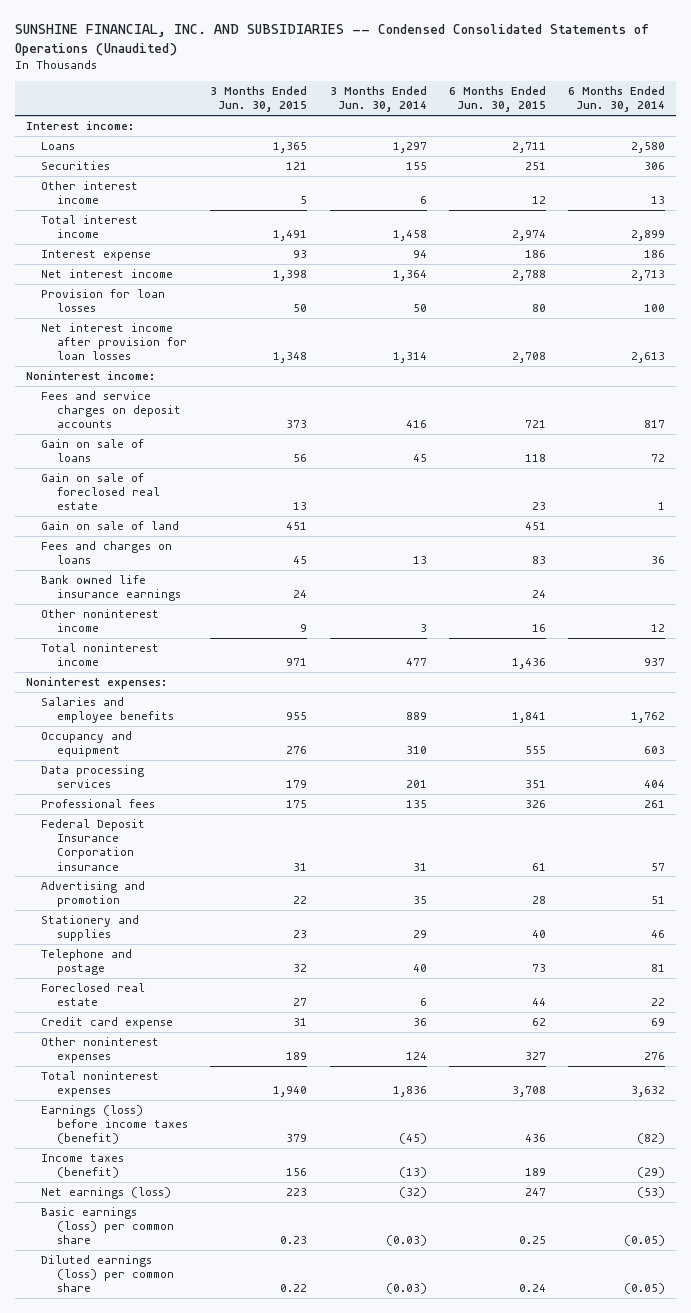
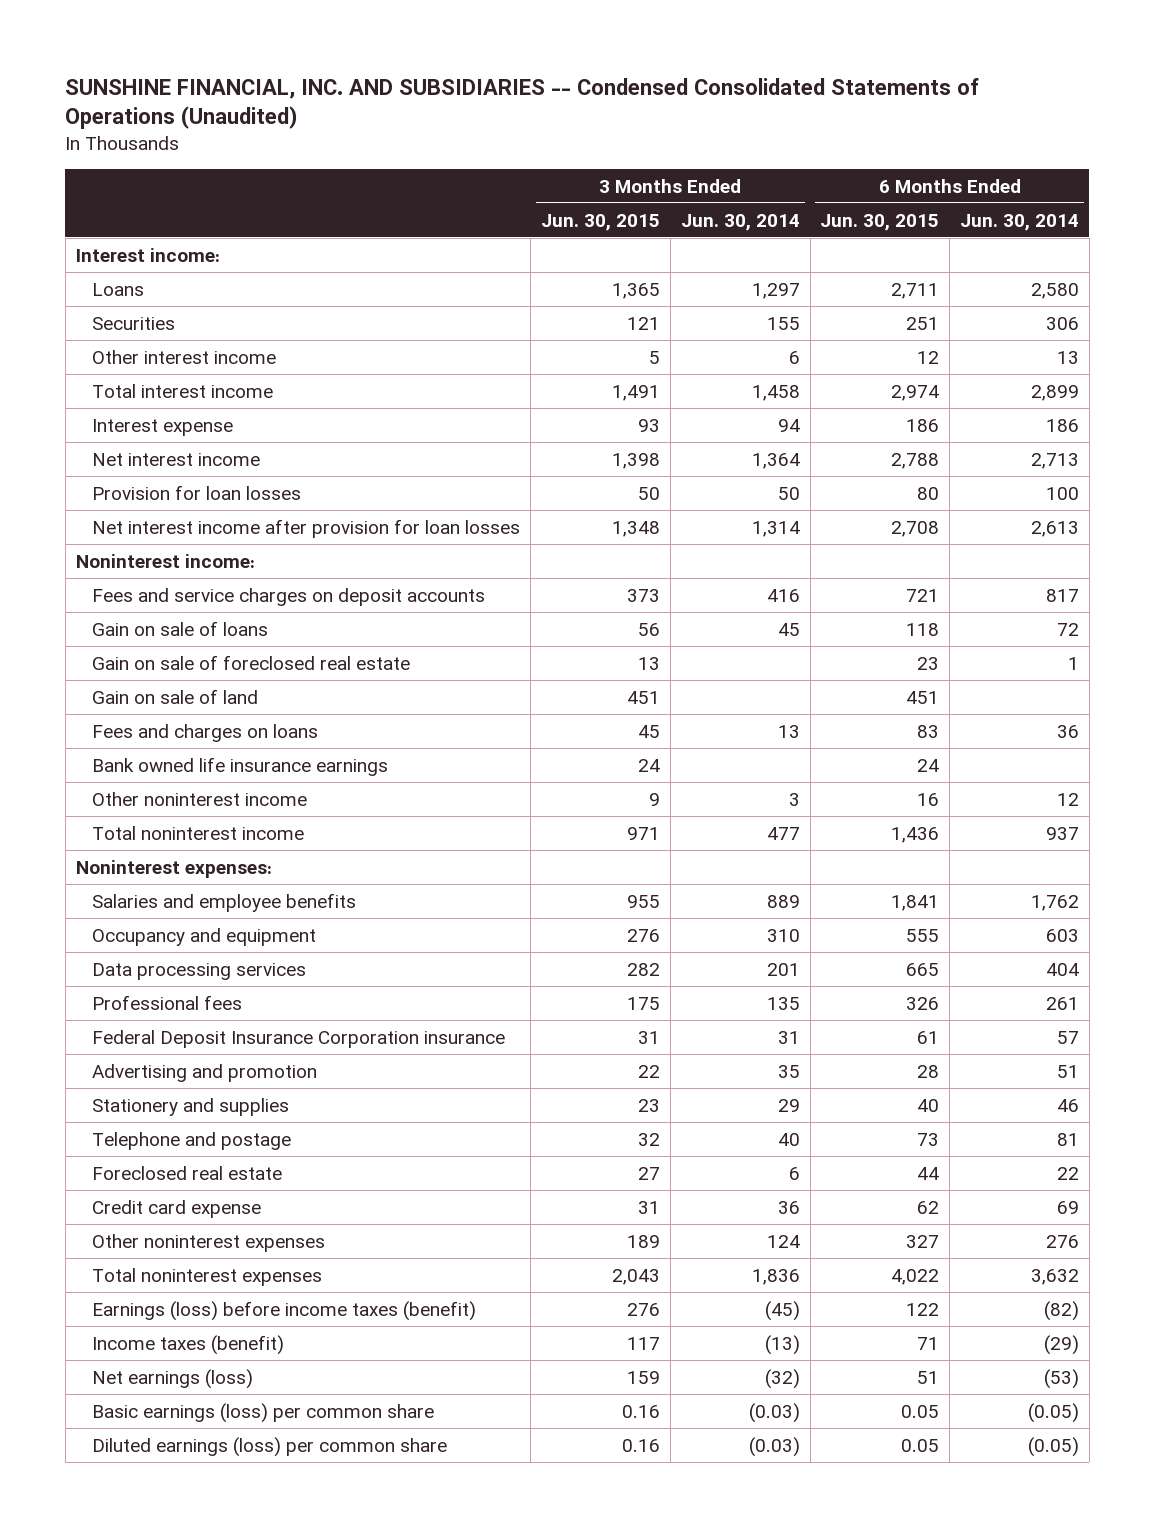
[286,780,308,789] 179 -> [627,962,661,976] 282
[524,780,546,789] 351 -> [906,962,940,976] 665
[273,1086,308,1098] 1,940 -> [612,1268,661,1285] 2,043
[511,1086,546,1098] 3,708 -> [891,1268,940,1285] 4,022
[286,1134,308,1143] 379 -> [627,1302,661,1316] 276
[524,1134,546,1143] 436 -> [906,1302,940,1316] 122
[286,1168,308,1177] 156 -> [627,1336,661,1350] 117
[524,1168,546,1177] 189 -> [917,1336,940,1350] 71
[286,1187,308,1196] 223 -> [627,1370,661,1384] 159
[524,1187,546,1196] 247 -> [917,1370,940,1384] 51
[280,1236,308,1245] 0.23 -> [622,1404,661,1418] 0.16
[518,1236,546,1245] 0.25 -> [901,1404,940,1418] 0.05
[280,1284,308,1293] 0.22 -> [622,1438,661,1452] 0.16
[518,1284,546,1293] 0.24 -> [901,1438,940,1452] 0.05

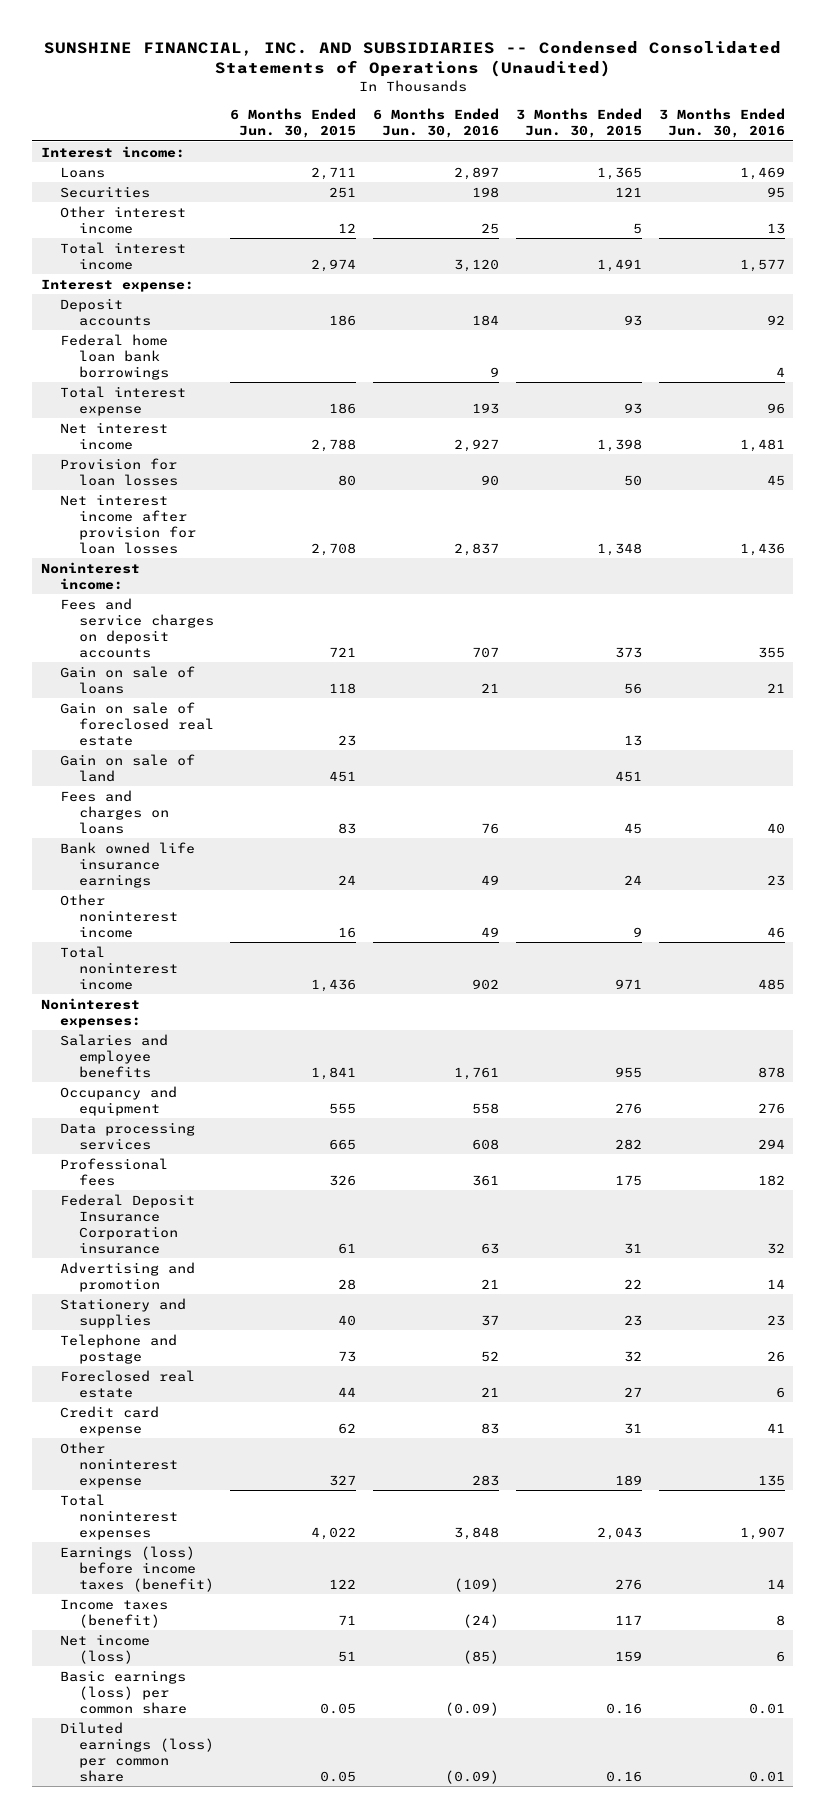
[680,213,800,231] Jun. 30, 2014 -> none
[960,213,1080,231] Jun. 30, 2014 -> none
none -> [373,107,500,138] 6 Months Ended Jun. 30, 2016
none -> [658,107,785,138] 3 Months Ended Jun. 30, 2016
none -> [40,278,194,292] Interest expense:
none -> [59,297,151,326] Deposit accounts
none -> [59,333,169,380] Federal home loan bank borrowings
[92,418,234,436] Interest expense -> [59,385,186,416] Total interest expense
[92,1233,326,1252] Other noninterest expenses -> [59,1441,178,1488] Other noninterest expense
[92,1368,254,1389] Net earnings (loss) -> [59,1633,150,1664] Net income (loss)

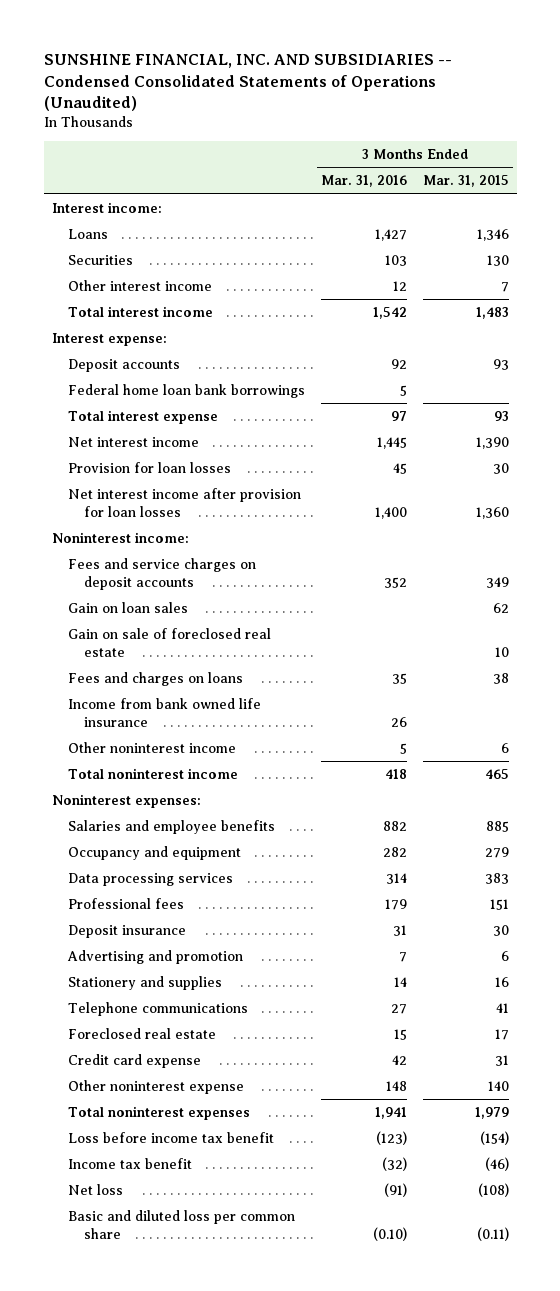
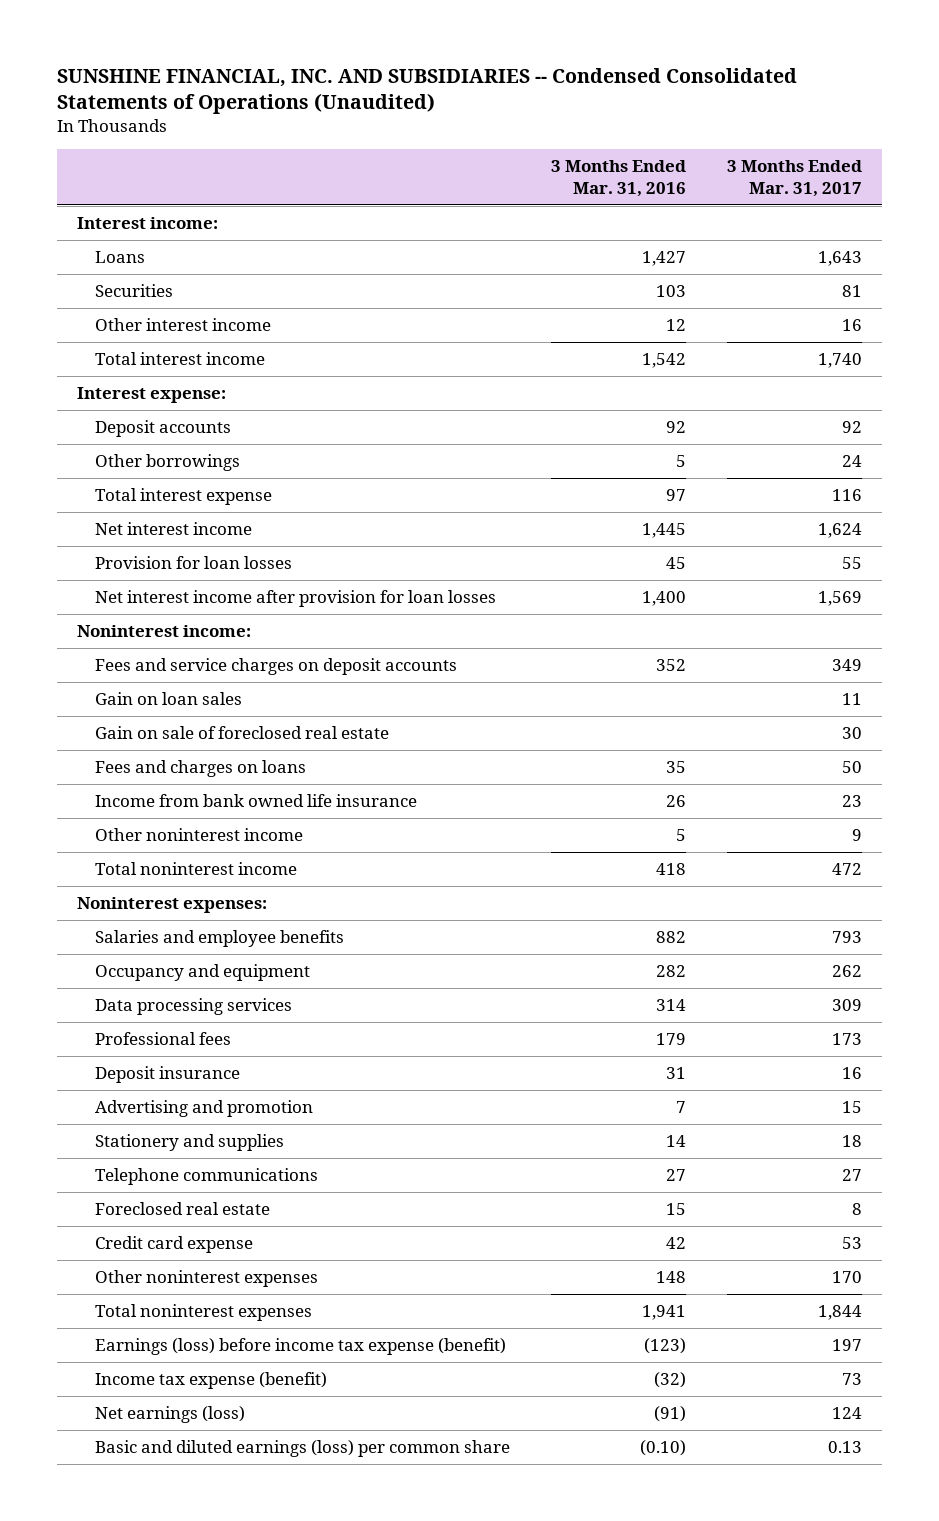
[422,175,509,188] Mar. 31, 2015 -> none
none -> [726,160,862,197] 3 Months Ended Mar. 31, 2017
[67,383,305,398] Federal home loan bank borrowings -> none
none -> [95,454,241,472] Other borrowings
[67,1079,244,1094] Other noninterest expense -> [95,1270,319,1288] Other noninterest expenses
[67,1131,274,1143] Loss before income tax benefit -> [95,1338,507,1356] Earnings (loss) before income tax expense (benefit)
[67,1157,192,1169] Income tax benefit -> [95,1372,328,1390] Income tax expense (benefit)
[67,1183,123,1195] Net loss -> [95,1406,246,1424] Net earnings (loss)
[67,1209,295,1239] Basic and diluted loss per common share -> [95,1440,511,1458] Basic and diluted earnings (loss) per common share

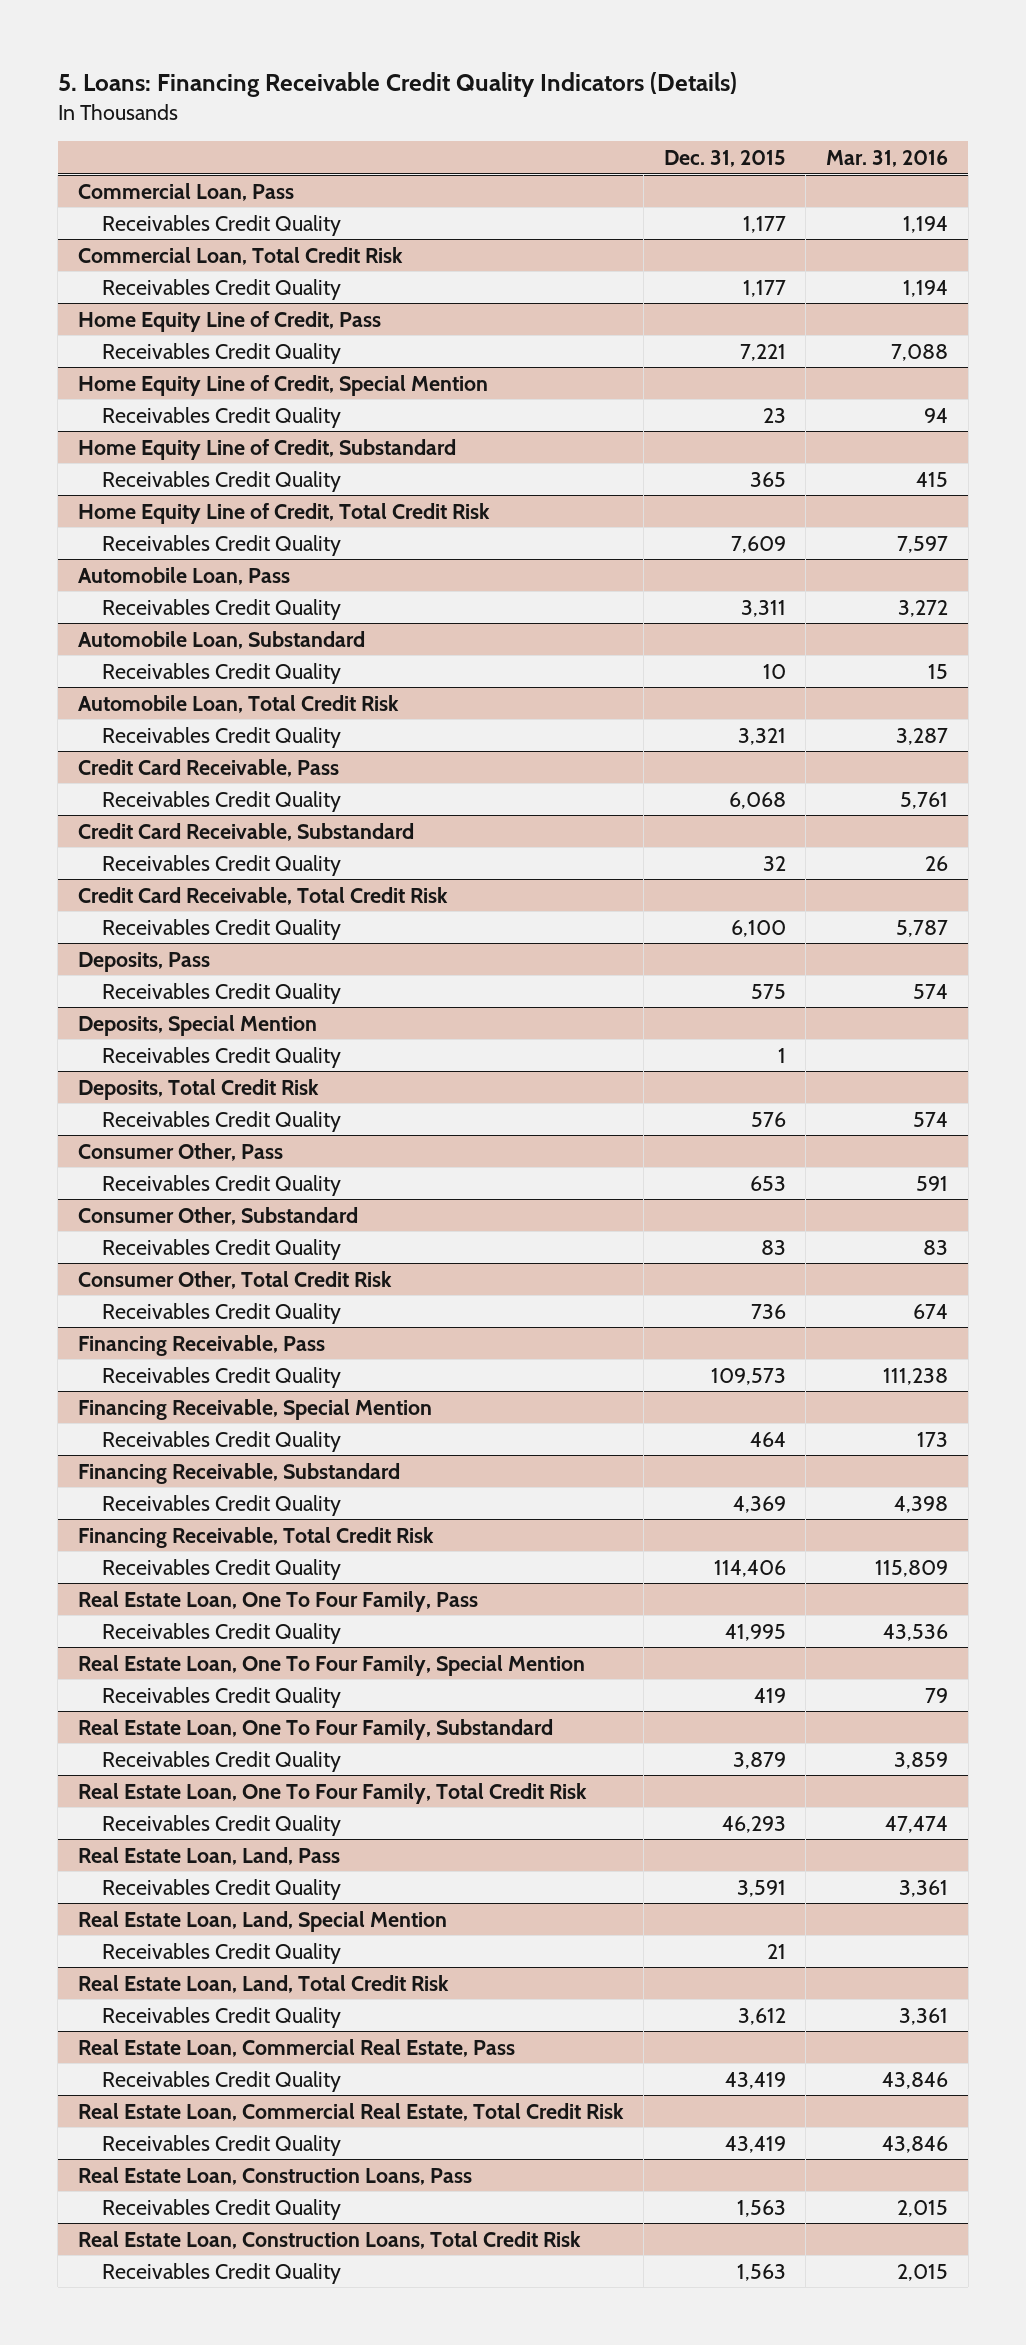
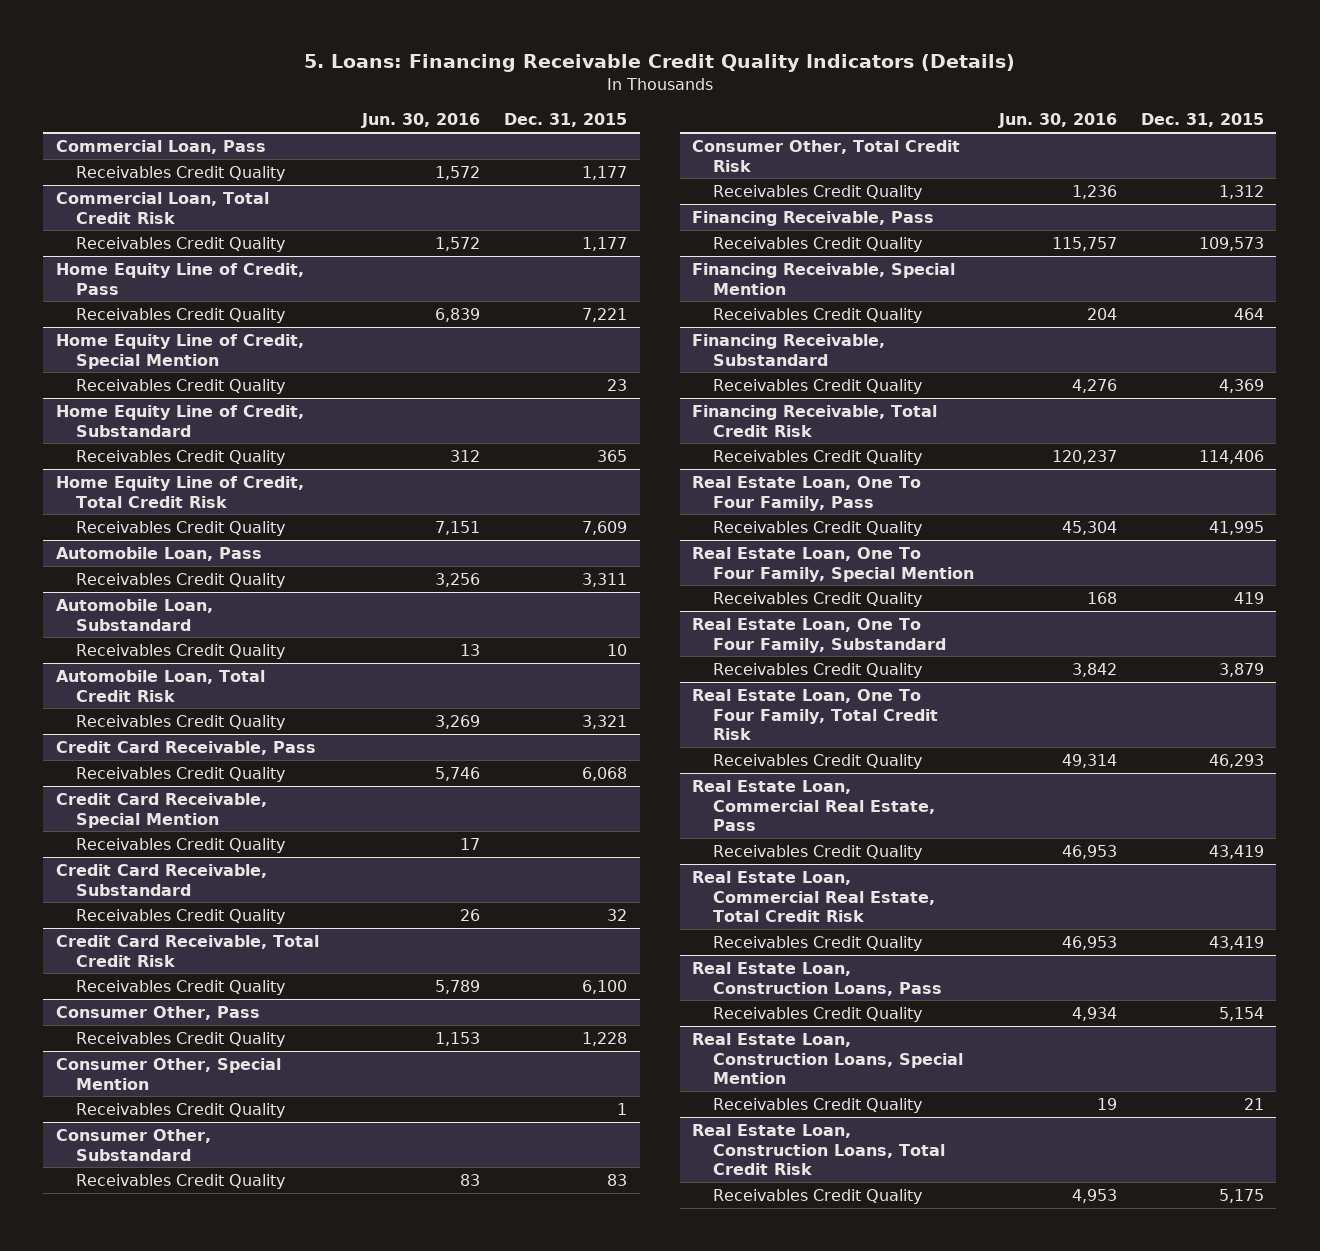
[826,149,949,167] Mar. 31, 2016 -> none
none -> [360,113,480,129] Jun. 30, 2016
none -> [55,792,267,828] Credit Card Receivable, Special Mention
none -> [76,837,286,853] Receivables Credit Quality
[78,951,211,972] Deposits, Pass -> none
[101,982,341,1004] Receivables Credit Quality -> none
[78,1014,318,1036] Deposits, Special Mention -> none
[101,1046,341,1068] Receivables Credit Quality -> none
[78,1078,320,1100] Deposits, Total Credit Risk -> none
[101,1110,341,1132] Receivables Credit Quality -> none
[749,1175,786,1191] 653 -> [582,1031,628,1046] 1,228
none -> [55,1057,281,1090] Consumer Other, Special Mention
none -> [76,1102,286,1118] Receivables Credit Quality
[750,1303,786,1319] 736 -> [1219,184,1265,199] 1,312
[78,1846,341,1865] Real Estate Loan, Land, Pass -> none
[101,1878,341,1900] Receivables Credit Quality -> none
[78,1910,448,1932] Real Estate Loan, Land, Special Mention -> none
[101,1942,341,1964] Receivables Credit Quality -> none
[78,1974,450,1993] Real Estate Loan, Land, Total Credit Risk -> none
[101,2006,341,2028] Receivables Credit Quality -> none
[736,2199,786,2217] 1,563 -> [1219,1006,1265,1021] 5,154
none -> [692,1032,964,1085] Real Estate Loan, Construction Loans, Special Mention
none -> [713,1097,923,1113] Receivables Credit Quality
[736,2263,786,2281] 1,563 -> [1219,1188,1265,1203] 5,175

